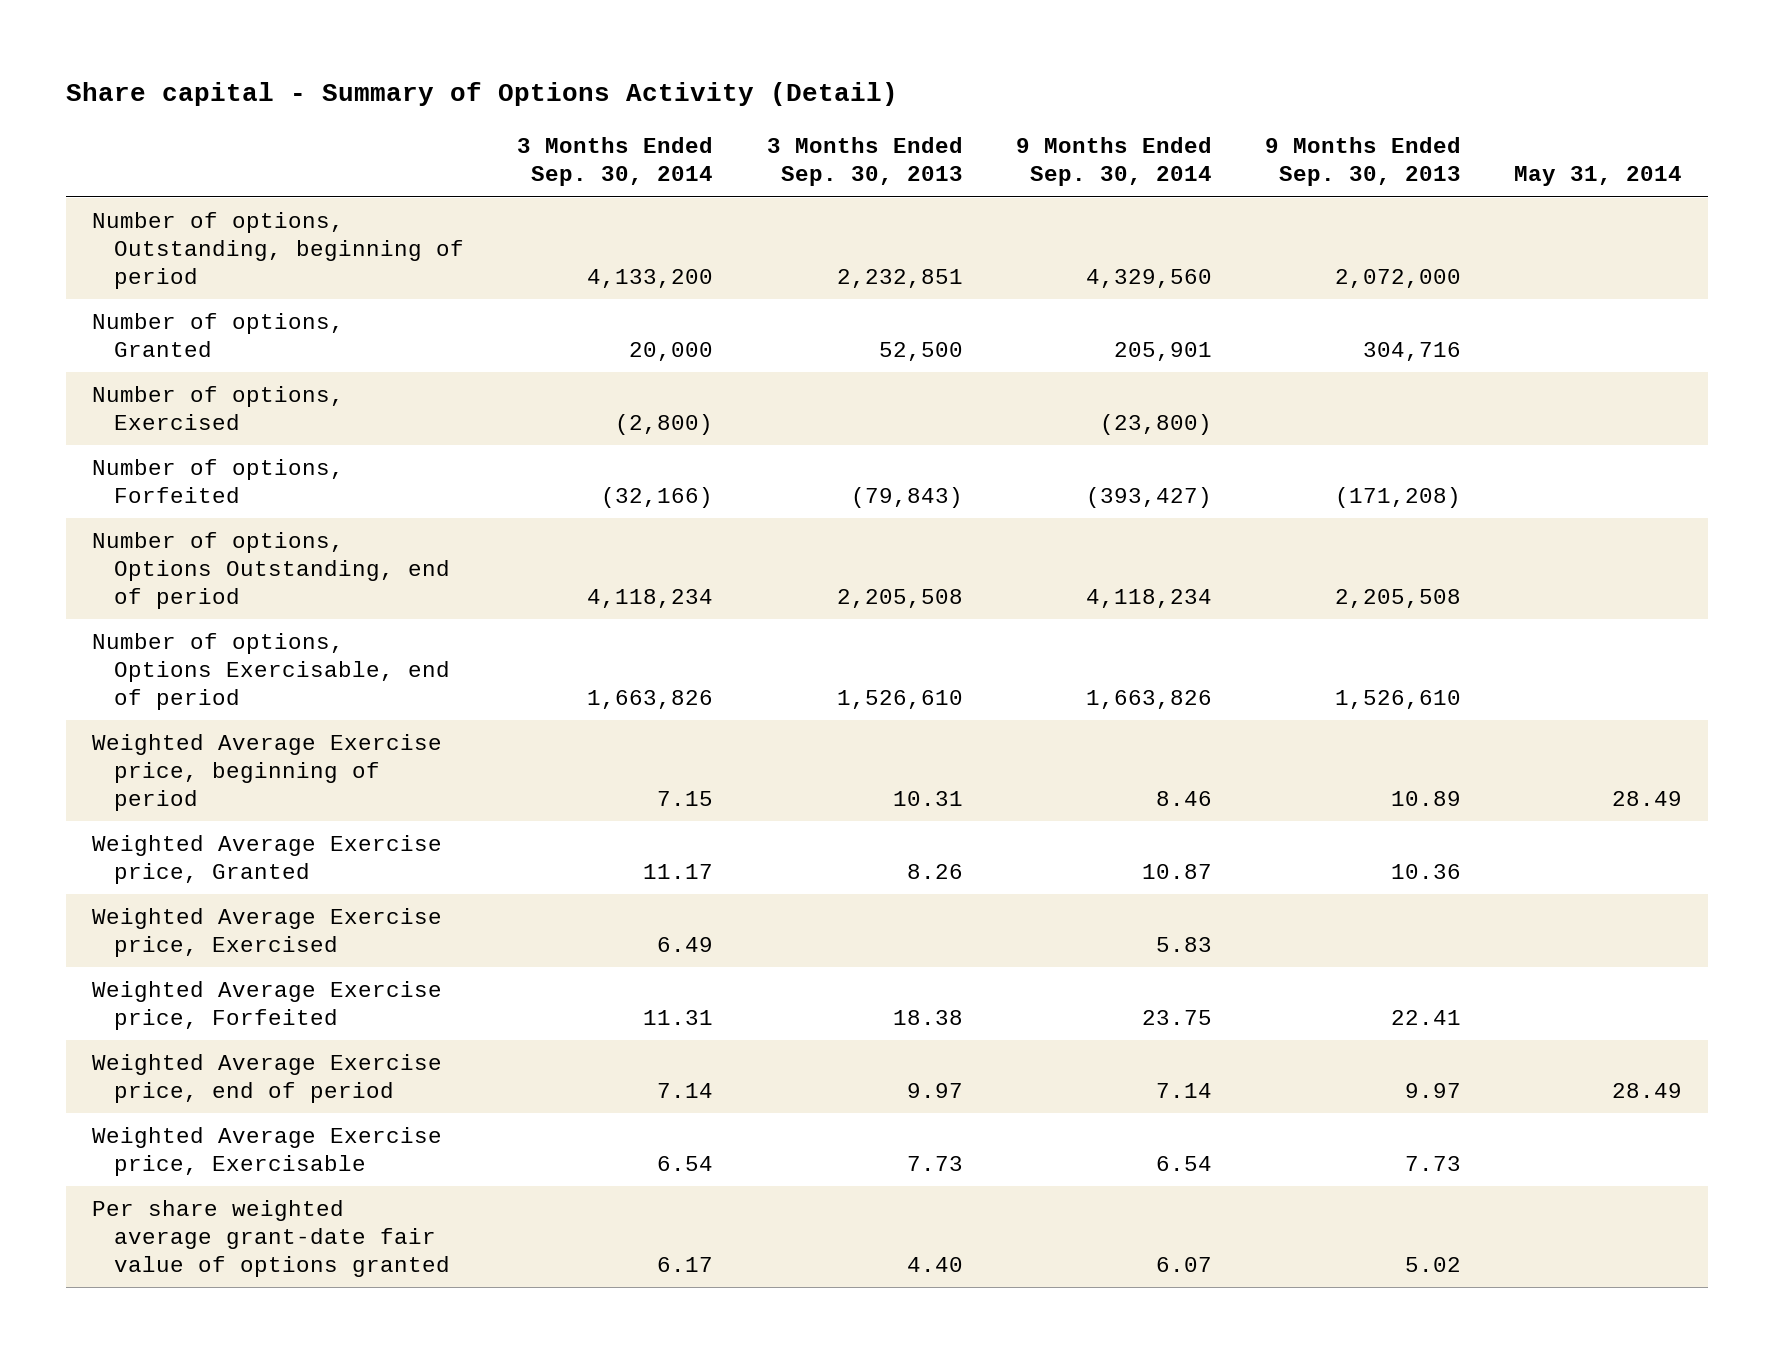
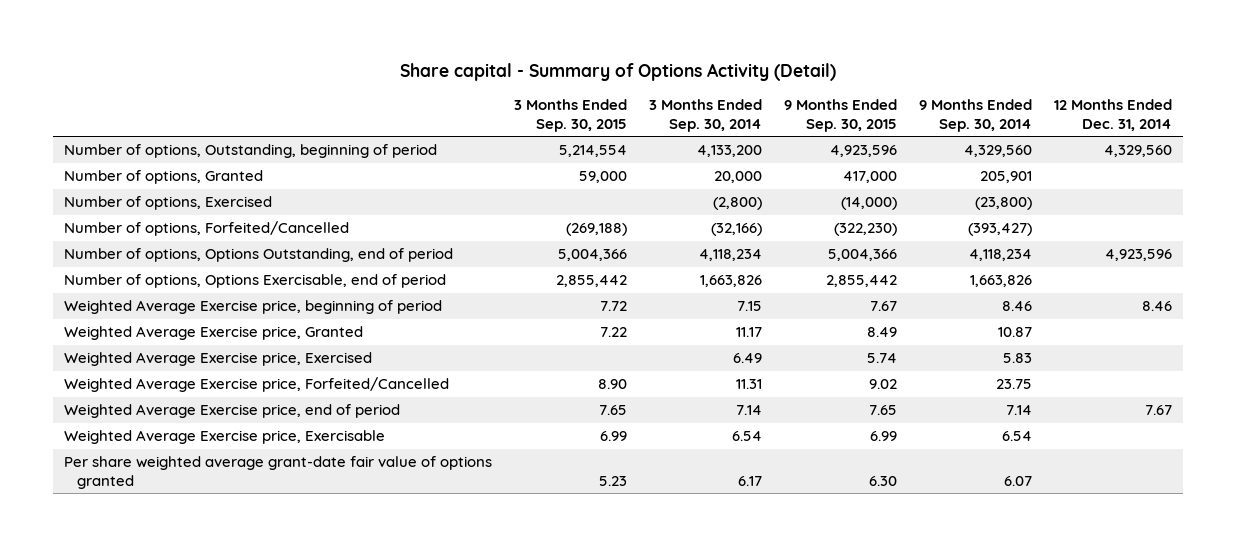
[766,137,963,187] 3 Months Ended Sep. 30, 2013 -> none
[1264,137,1461,187] 9 Months Ended Sep. 30, 2013 -> none
[1513,166,1682,187] May 31, 2014 -> none
none -> [513,99,627,132] 3 Months Ended Sep. 30, 2015
none -> [783,99,897,132] 9 Months Ended Sep. 30, 2015
none -> [1053,99,1172,131] 12 Months Ended Dec. 31, 2014
[92,459,345,504] Number of options, Forfeited -> [63,221,349,237] Number of options, Forfeited/Cancelled
[92,981,443,1031] Weighted Average Exercise price, Forfeited -> [63,377,449,393] Weighted Average Exercise price, Forfeited/Cancelled

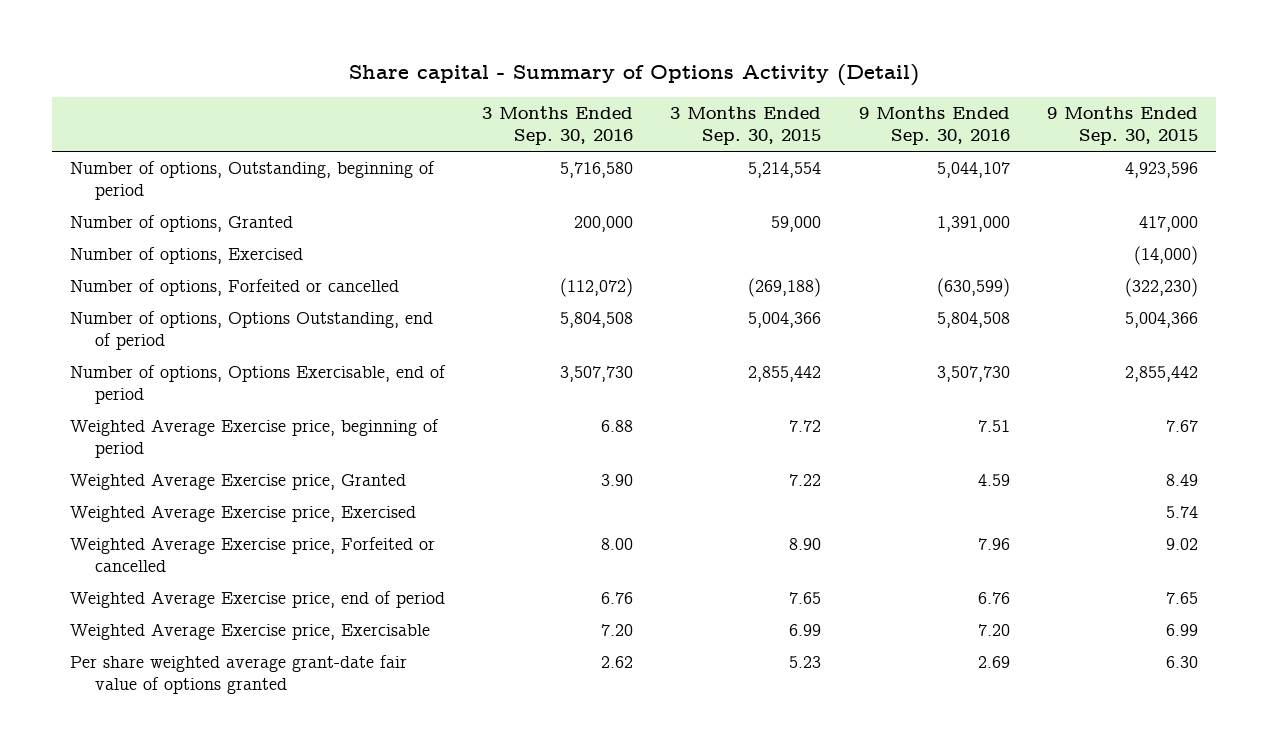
[648,99,762,132] 3 Months Ended Sep. 30, 2014 -> none
[918,99,1032,132] 9 Months Ended Sep. 30, 2014 -> none
[1053,99,1172,131] 12 Months Ended Dec. 31, 2014 -> none
none -> [482,106,634,146] 3 Months Ended Sep. 30, 2016
none -> [858,106,1010,146] 9 Months Ended Sep. 30, 2016
[63,221,349,237] Number of options, Forfeited/Cancelled -> [70,279,400,297] Number of options, Forfeited or cancelled
[63,377,449,393] Weighted Average Exercise price, Forfeited/Cancelled -> [70,537,436,573] Weighted Average Exercise price, Forfeited or cancelled

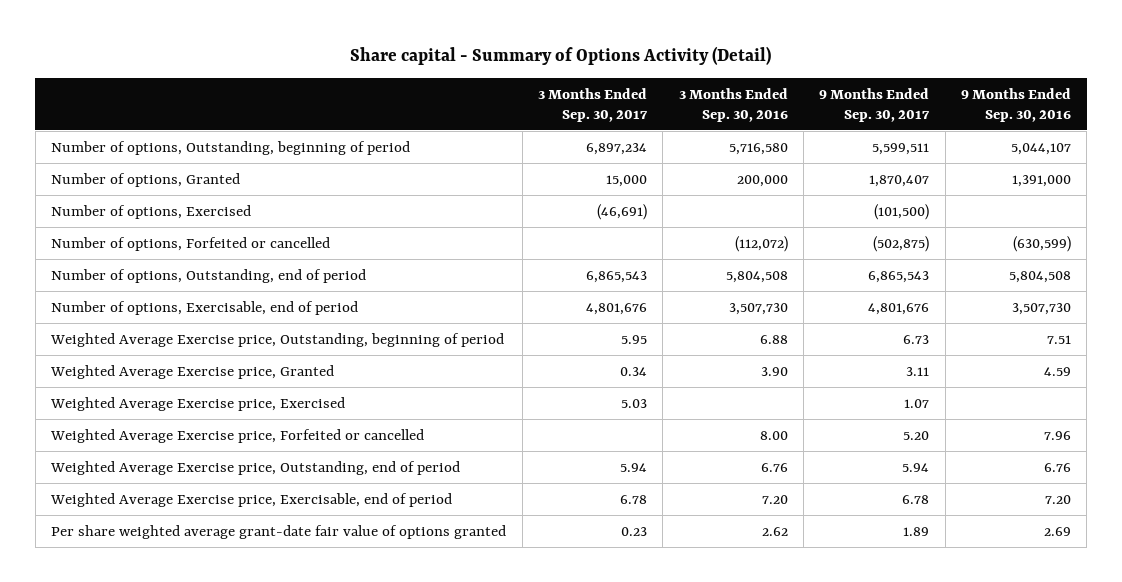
[670,106,822,146] 3 Months Ended Sep. 30, 2015 -> none
[1046,106,1198,146] 9 Months Ended Sep. 30, 2015 -> none
none -> [537,87,648,122] 3 Months Ended Sep. 30, 2017
none -> [819,87,931,122] 9 Months Ended Sep. 30, 2017
[70,311,434,351] Number of options, Options Outstanding, end of period -> [51,268,367,283] Number of options, Outstanding, end of period
[70,365,447,405] Number of options, Options Exercisable, end of period -> [51,300,359,315] Number of options, Exercisable, end of period
[70,419,440,459] Weighted Average Exercise price, beginning of period -> [50,332,505,347] Weighted Average Exercise price, Outstanding, beginning of period
[70,591,446,609] Weighted Average Exercise price, end of period -> [50,460,461,475] Weighted Average Exercise price, Outstanding, end of period
[70,623,431,641] Weighted Average Exercise price, Exercisable -> [50,492,453,507] Weighted Average Exercise price, Exercisable, end of period

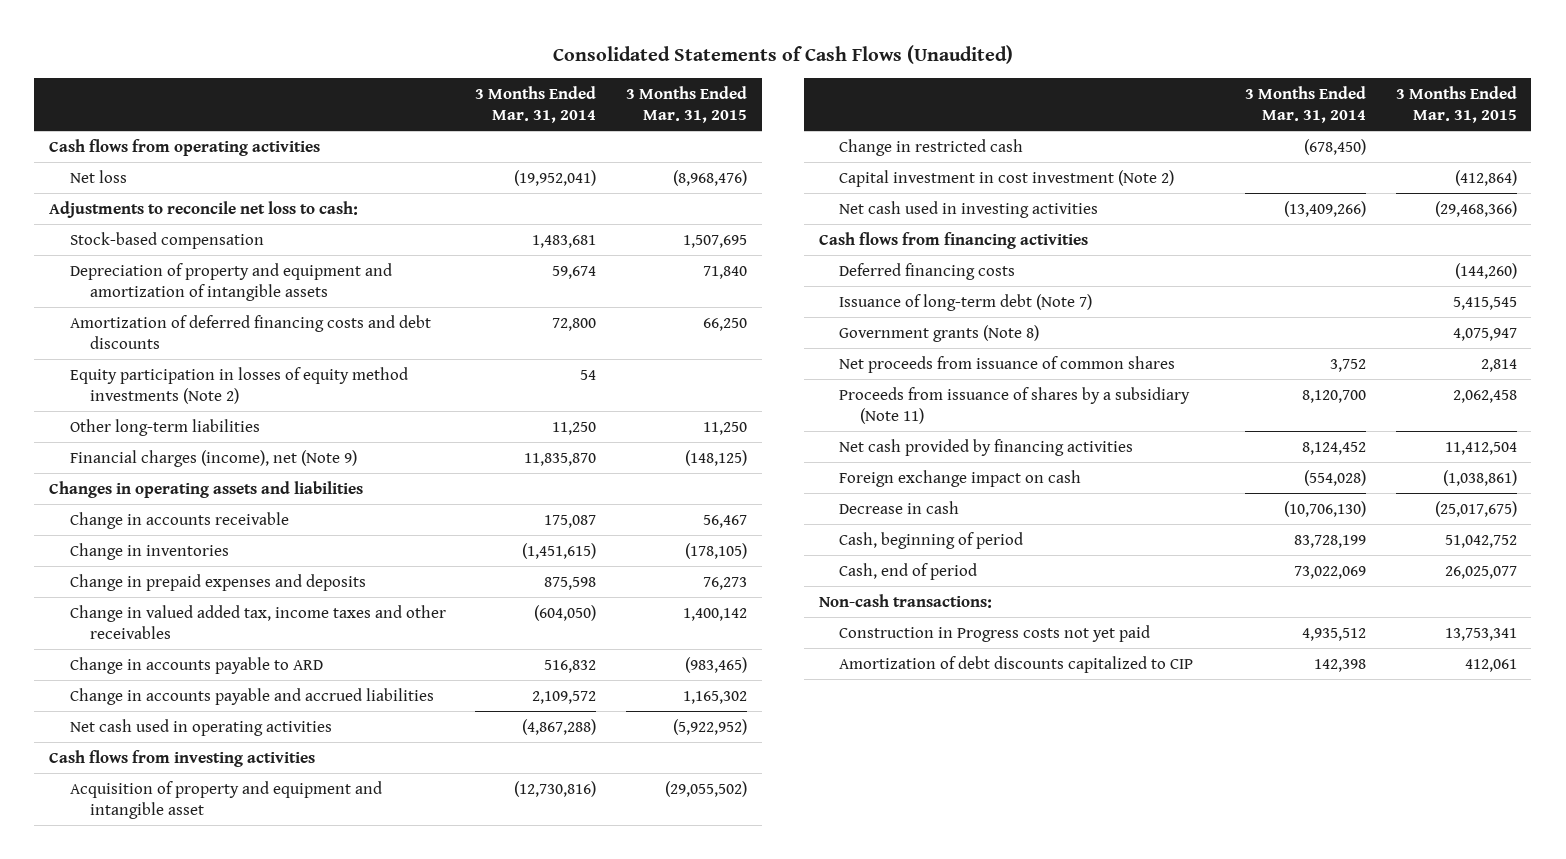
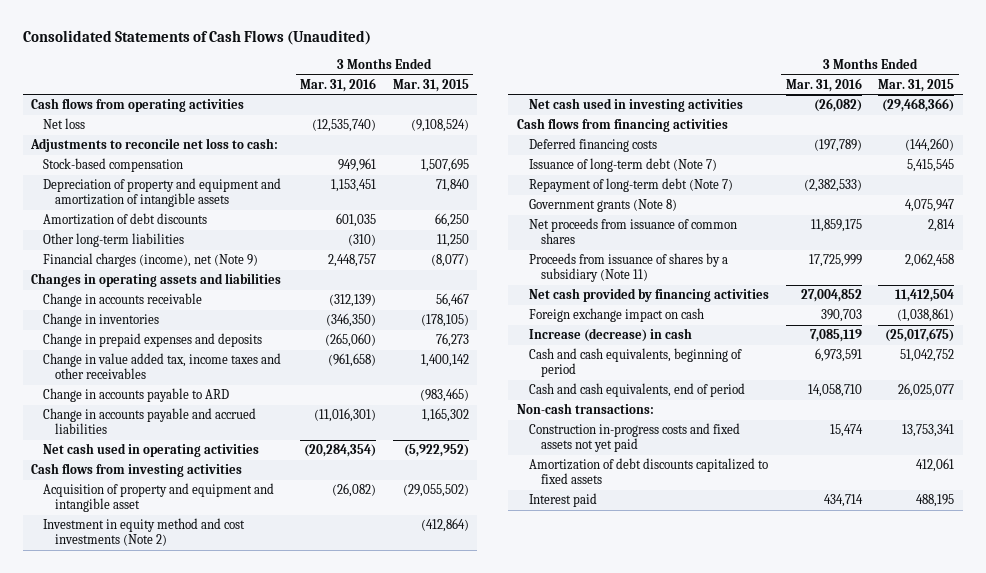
[475,85,597,123] 3 Months Ended Mar. 31, 2014 -> none
none -> [299,77,376,92] Mar. 31, 2016
[672,169,747,186] (8,968,476) -> [410,119,469,133] (9,108,524)
[69,366,408,405] Equity participation in losses of equity method investments (Note 2) -> none
[69,314,431,350] Amortization of deferred financing costs and debt discounts -> [43,213,208,226] Amortization of debt discounts
[684,449,747,466] (148,125) -> [430,254,469,268] (8,077)
[69,604,446,640] Change in valued added tax, income taxes and other receivables -> [43,353,282,380] Change in value added tax, income taxes and other receivables
[839,138,1024,156] Change in restricted cash -> none
[839,169,1175,187] Capital investment in cost investment (Note 2) -> [43,518,246,547] Investment in equity method and cost investments (Note 2)
none -> [528,178,733,193] Repayment of long-term debt (Note 7)
[839,500,960,514] Decrease in cash -> [528,328,692,343] Increase (decrease) in cash
[839,531,1024,549] Cash, beginning of period -> [528,348,742,378] Cash and cash equivalents, beginning of period
[839,562,978,580] Cash, end of period -> [528,383,745,398] Cash and cash equivalents, end of period
[839,624,1151,642] Construction in Progress costs not yet paid -> [528,423,740,453] Construction in-progress costs and fixed assets not yet paid
[839,655,1194,673] Amortization of debt discounts capitalized to CIP -> [528,458,768,485] Amortization of debt discounts capitalized to fixed assets
none -> [528,493,597,508] Interest paid

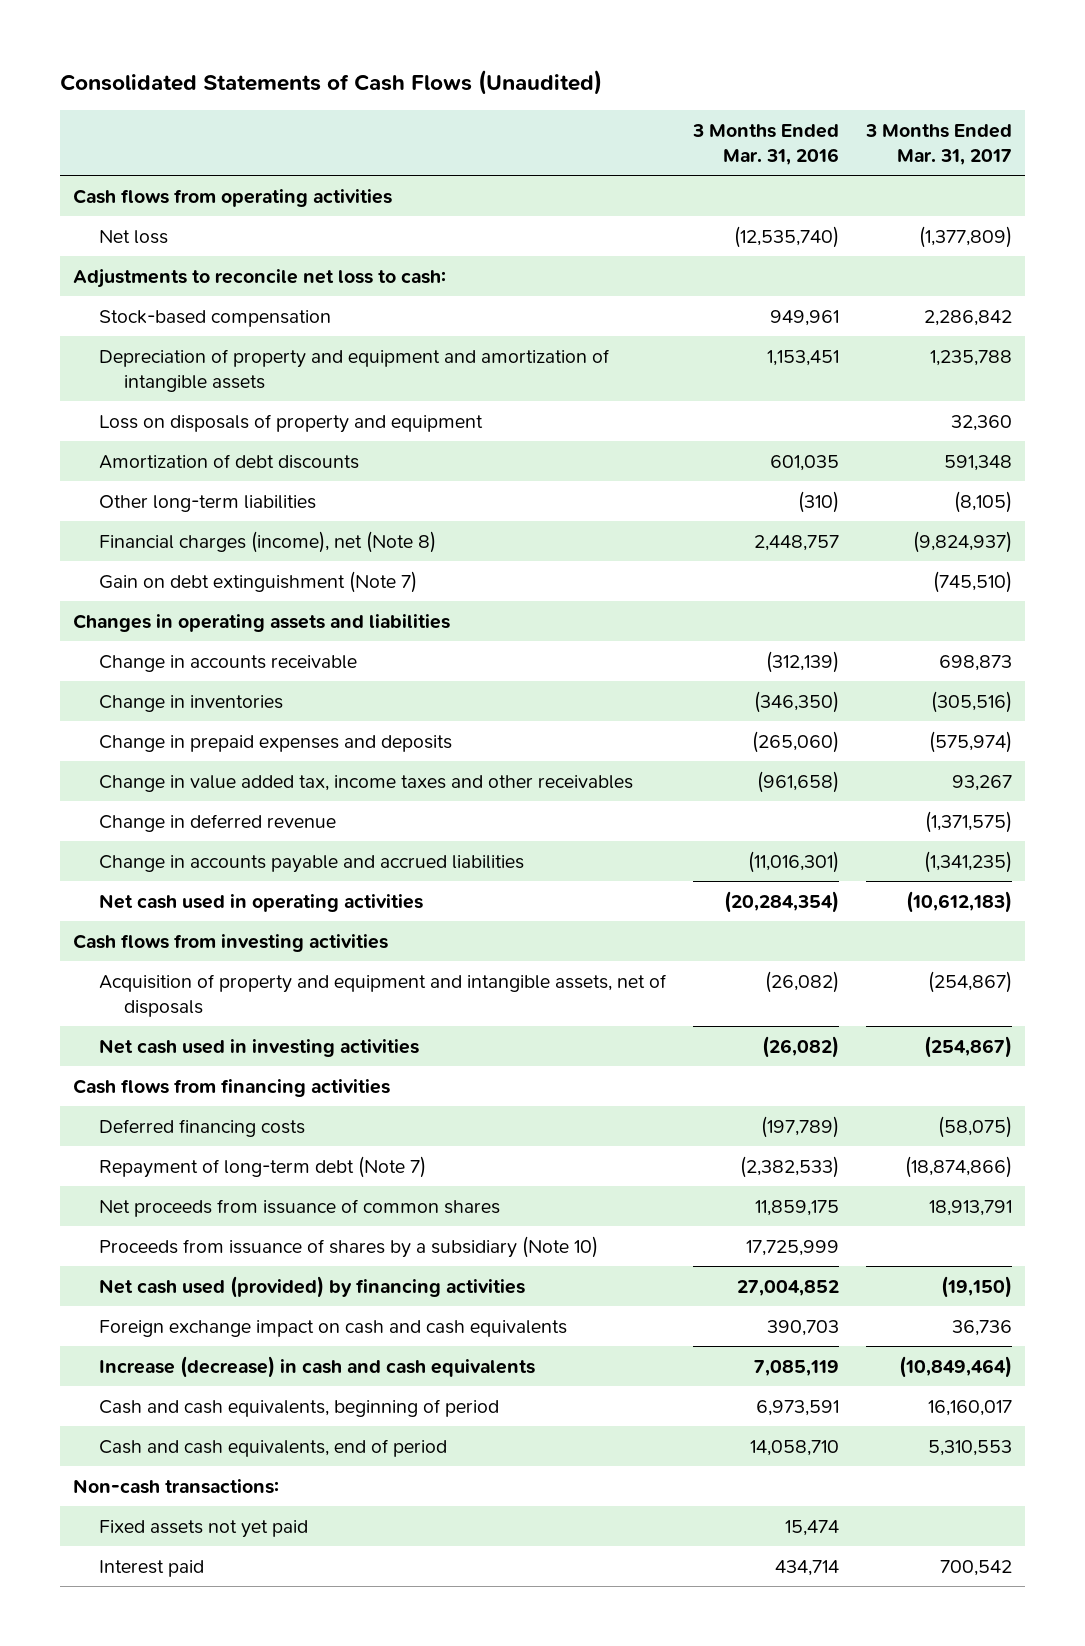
[392,78,469,92] Mar. 31, 2015 -> none
none -> [864,123,1012,165] 3 Months Ended Mar. 31, 2017
none -> [98,413,483,433] Loss on disposals of property and equipment
[43,253,259,268] Financial charges (income), net (Note 9) -> [98,530,436,553] Financial charges (income), net (Note 8)
none -> [98,570,417,593] Gain on debt extinguishment (Note 7)
[43,388,230,403] Change in accounts payable to ARD -> none
none -> [98,813,336,832] Change in deferred revenue
[43,518,246,547] Investment in equity method and cost investments (Note 2) -> none
[43,483,275,513] Acquisition of property and equipment and intangible asset -> [98,973,667,1018] Acquisition of property and equipment and intangible assets, net of disposals
[528,158,717,173] Issuance of long-term debt (Note 7) -> none
[528,199,677,213] Government grants (Note 8) -> none
[528,253,728,283] Proceeds from issuance of shares by a subsidiary (Note 11) -> [98,1235,598,1258] Proceeds from issuance of shares by a subsidiary (Note 10)
[528,288,769,303] Net cash provided by financing activities -> [98,1275,525,1298] Net cash used (provided) by financing activities
[528,308,704,323] Foreign exchange impact on cash -> [98,1319,567,1337] Foreign exchange impact on cash and cash equivalents
[528,328,692,343] Increase (decrease) in cash -> [98,1355,535,1378] Increase (decrease) in cash and cash equivalents
[528,458,768,485] Amortization of debt discounts capitalized to fixed assets -> none
[528,423,740,453] Construction in-progress costs and fixed assets not yet paid -> [98,1519,308,1538] Fixed assets not yet paid

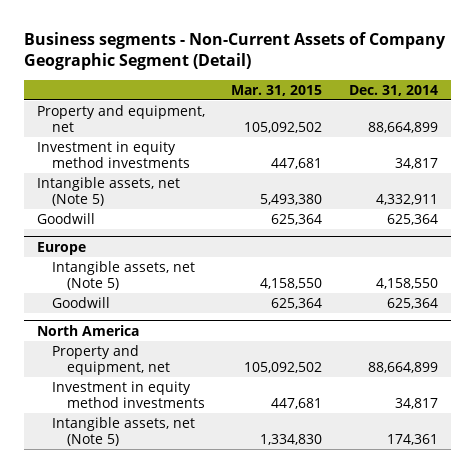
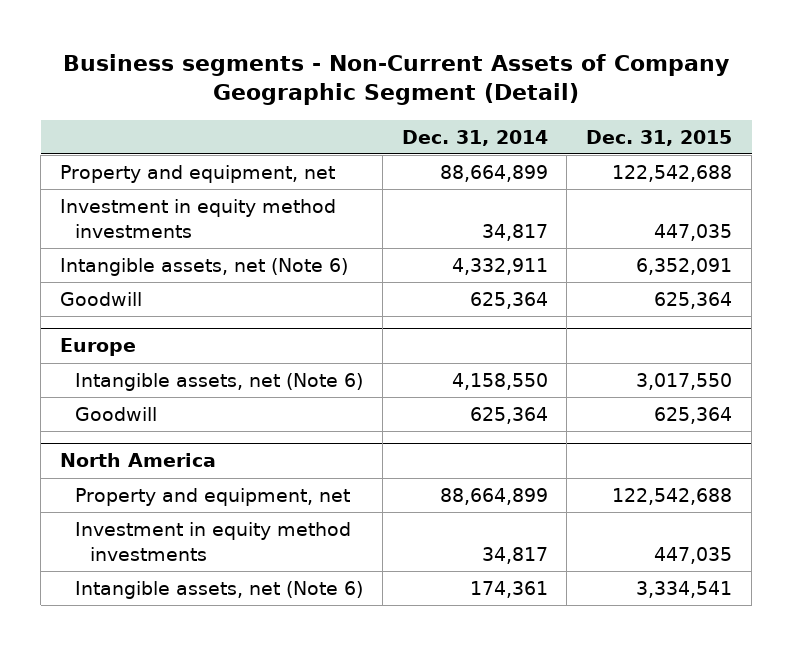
[231,84,323,96] Mar. 31, 2015 -> none
none -> [586,129,733,146] Dec. 31, 2015
[36,176,180,206] Intangible assets, net (Note 5) -> [60,258,349,277] Intangible assets, net (Note 6)
[51,260,195,290] Intangible assets, net (Note 5) -> [75,373,364,392] Intangible assets, net (Note 6)
[51,416,195,446] Intangible assets, net (Note 5) -> [75,581,364,600] Intangible assets, net (Note 6)

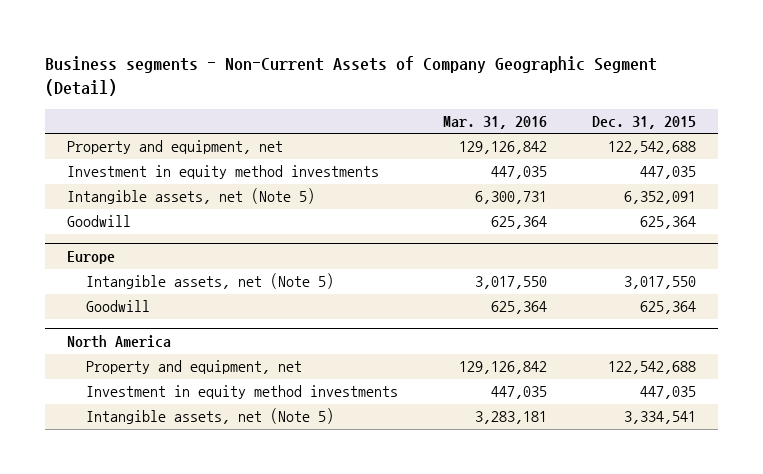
[401,129,548,146] Dec. 31, 2014 -> none
none -> [443,116,548,130] Mar. 31, 2016
[60,258,349,277] Intangible assets, net (Note 6) -> [66,188,315,205] Intangible assets, net (Note 5)
[75,373,364,392] Intangible assets, net (Note 6) -> [86,273,335,290] Intangible assets, net (Note 5)
[75,581,364,600] Intangible assets, net (Note 6) -> [86,408,335,425] Intangible assets, net (Note 5)

